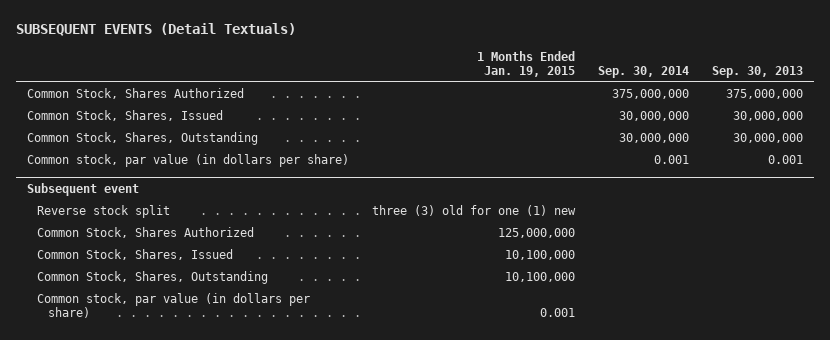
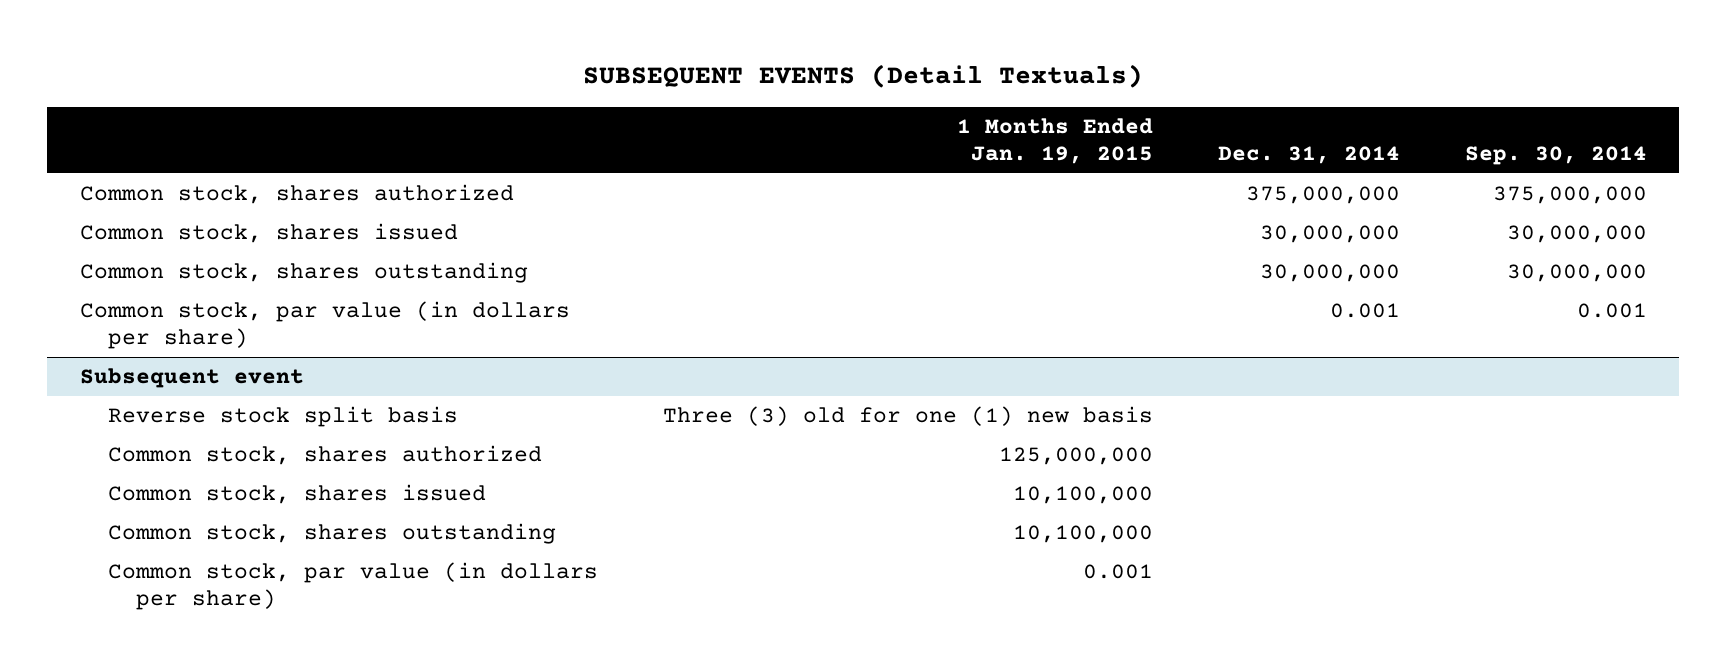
[711,65,803,78] Sep. 30, 2013 -> none
none -> [1217,145,1400,164] Dec. 31, 2014
[27,88,245,100] Common Stock, Shares Authorized -> [79,184,514,205] Common stock, shares authorized
[27,110,224,122] Common Stock, Shares, Issued -> [79,223,458,244] Common stock, shares issued
[27,132,259,146] Common Stock, Shares, Outstanding -> [79,262,528,284] Common stock, shares outstanding
[37,205,171,219] Reverse stock split -> [107,406,458,428] Reverse stock split basis
[372,205,577,217] three (3) old for one (1) new -> [662,406,1153,427] Three (3) old for one (1) new basis
[37,227,255,239] Common Stock, Shares Authorized -> [107,445,542,466] Common stock, shares authorized
[37,249,234,261] Common Stock, Shares, Issued -> [107,484,486,505] Common stock, shares issued
[37,271,269,285] Common Stock, Shares, Outstanding -> [107,523,556,545] Common stock, shares outstanding

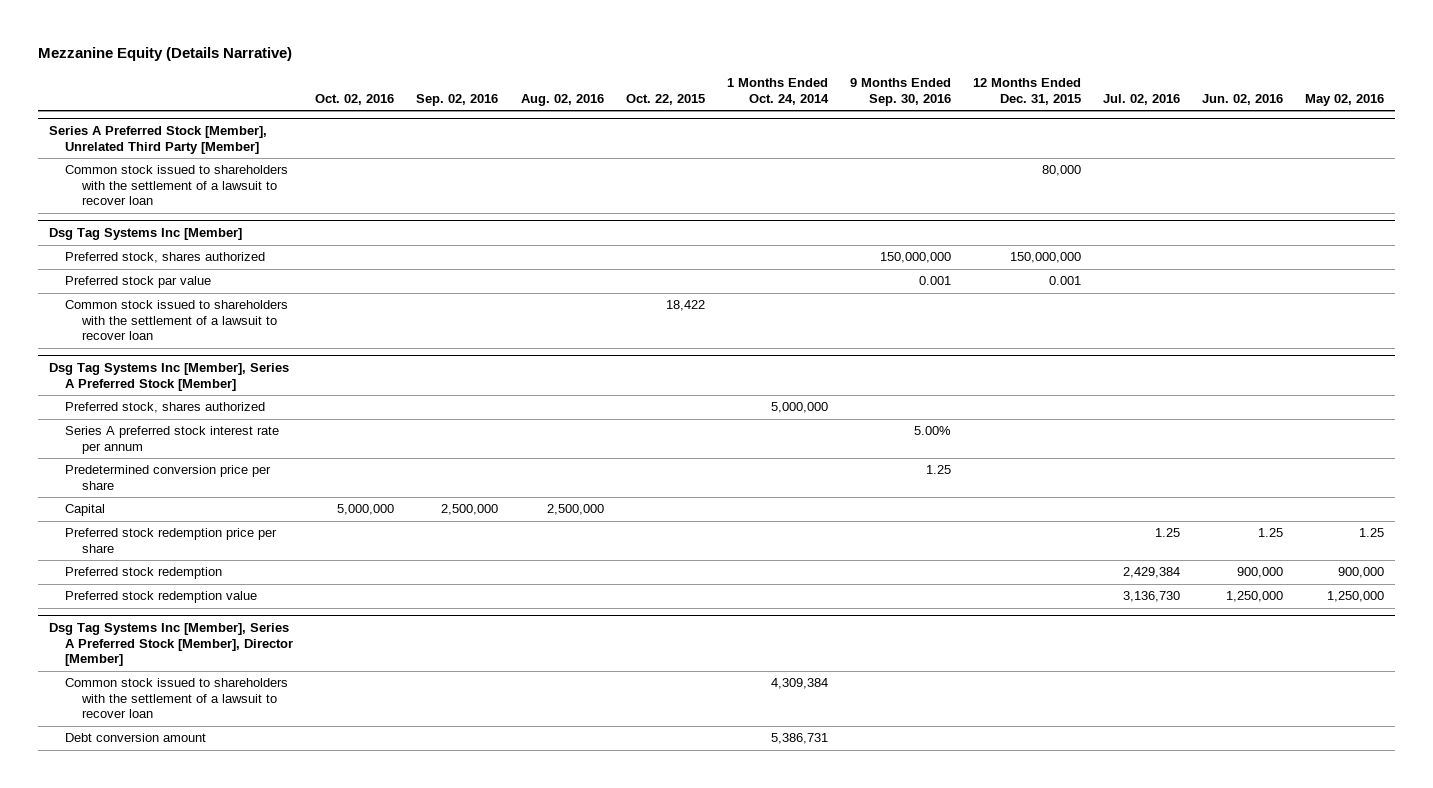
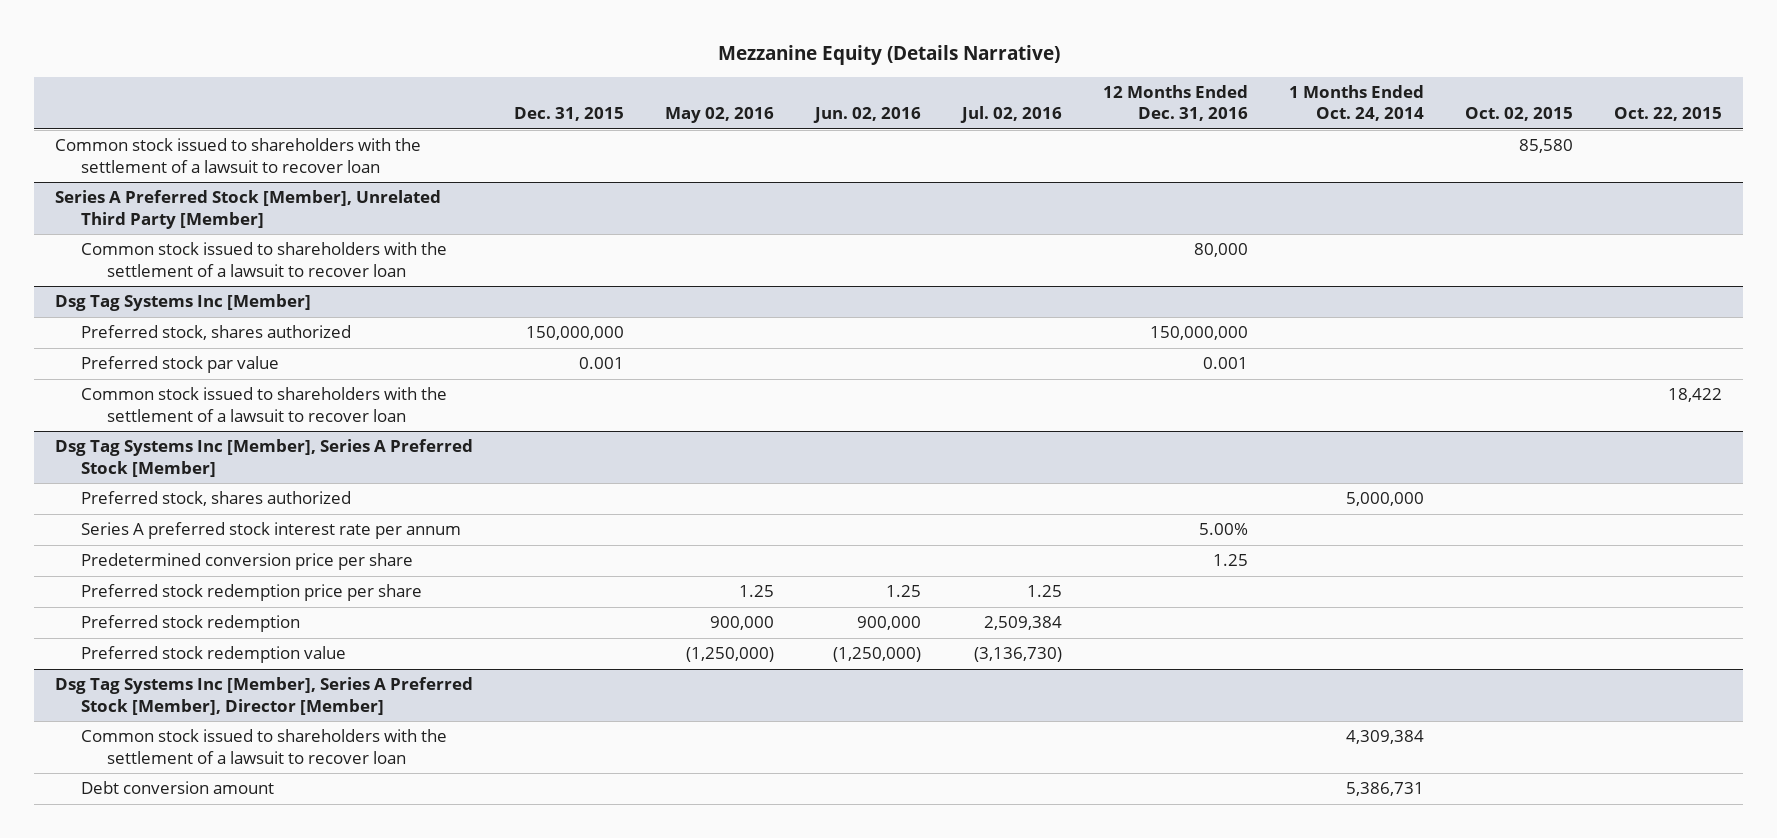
[315,93,395,105] Oct. 02, 2016 -> none
[416,93,499,106] Sep. 02, 2016 -> none
[520,93,604,106] Aug. 02, 2016 -> none
[849,78,951,106] 9 Months Ended Sep. 30, 2016 -> none
[972,78,1081,105] 12 Months Ended Dec. 31, 2015 -> none
none -> [514,107,625,122] Dec. 31, 2015
none -> [1103,85,1249,122] 12 Months Ended Dec. 31, 2016
none -> [1465,107,1574,122] Oct. 02, 2015
none -> [55,138,422,173] Common stock issued to shareholders with the settlement of a lawsuit to recover loan
[65,504,106,517] Capital -> none
[1122,567,1180,579] 2,429,384 -> [984,616,1063,631] 2,509,384
[1122,591,1180,603] 3,136,730 -> [974,647,1063,663] (3,136,730)
[1225,591,1283,603] 1,250,000 -> [833,647,922,663] (1,250,000)
[1326,591,1384,603] 1,250,000 -> [686,647,775,663] (1,250,000)

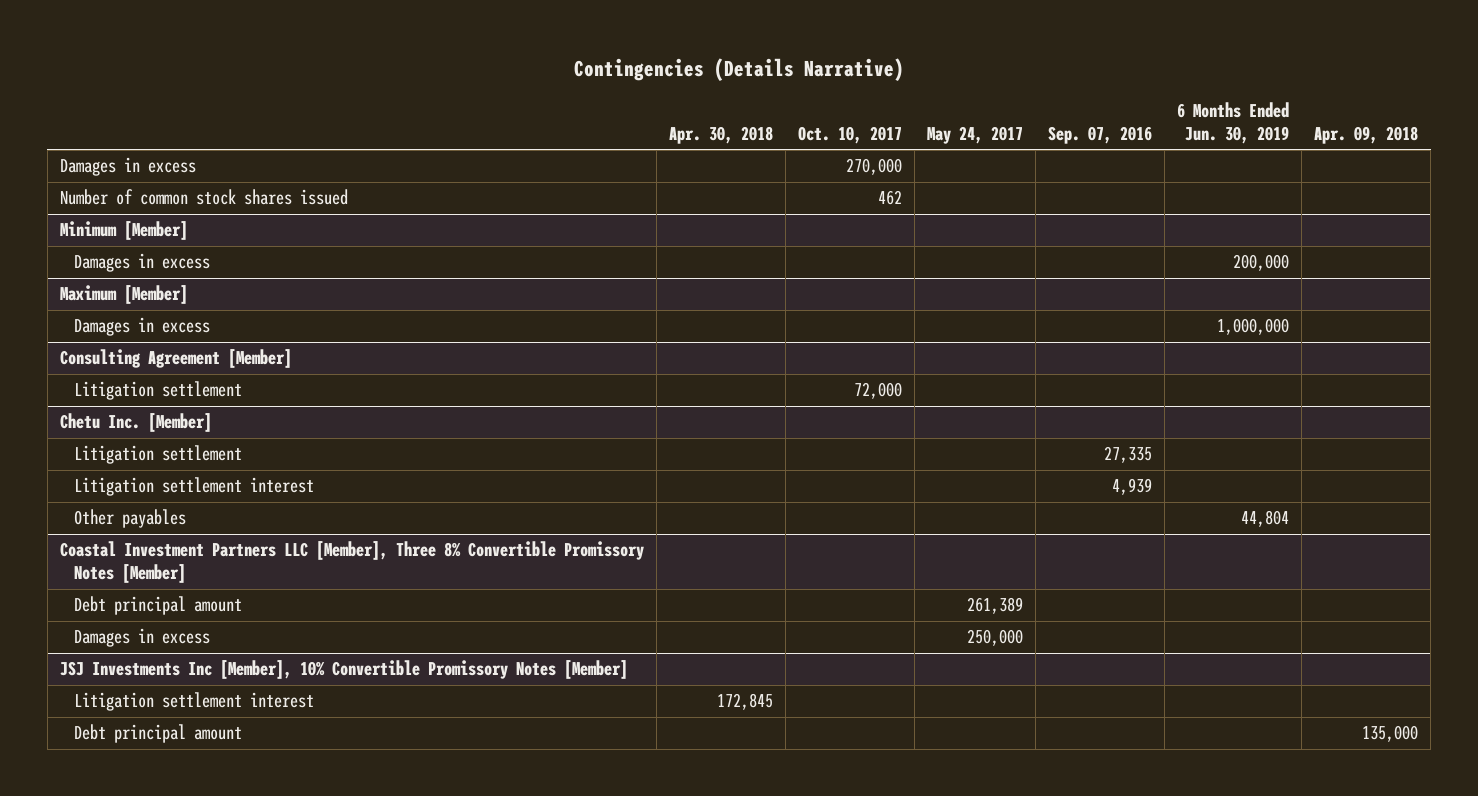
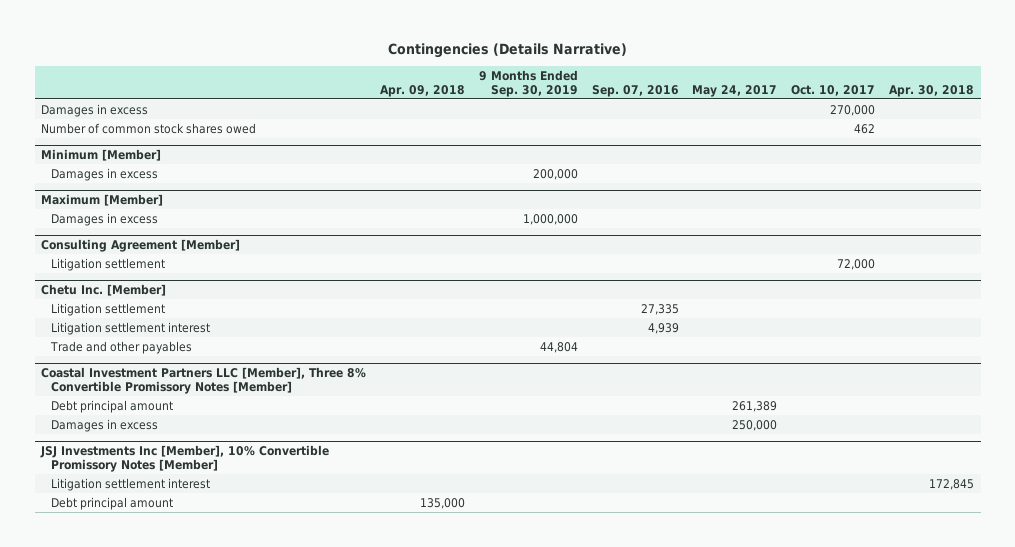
[1177,102,1290,145] 6 Months Ended Jun. 30, 2019 -> none
none -> [478,69,578,97] 9 Months Ended Sep. 30, 2019
[59,189,348,206] Number of common stock shares issued -> [41,122,257,134] Number of common stock shares owed
[73,509,186,529] Other payables -> [49,340,192,354] Trade and other payables

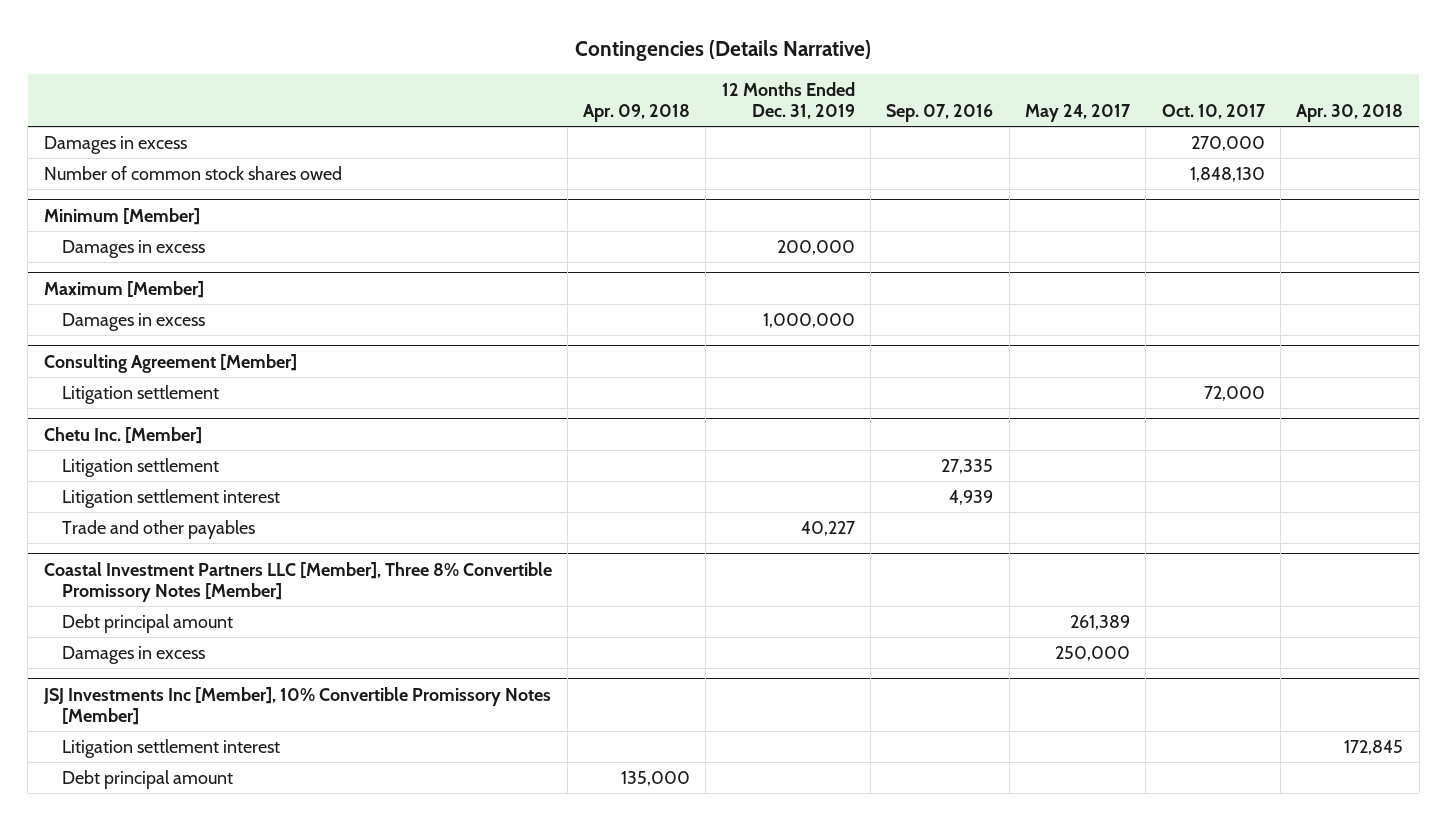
[478,69,578,97] 9 Months Ended Sep. 30, 2019 -> none
none -> [721,81,855,120] 12 Months Ended Dec. 31, 2019
[853,123,875,134] 462 -> [1189,166,1265,182] 1,848,130

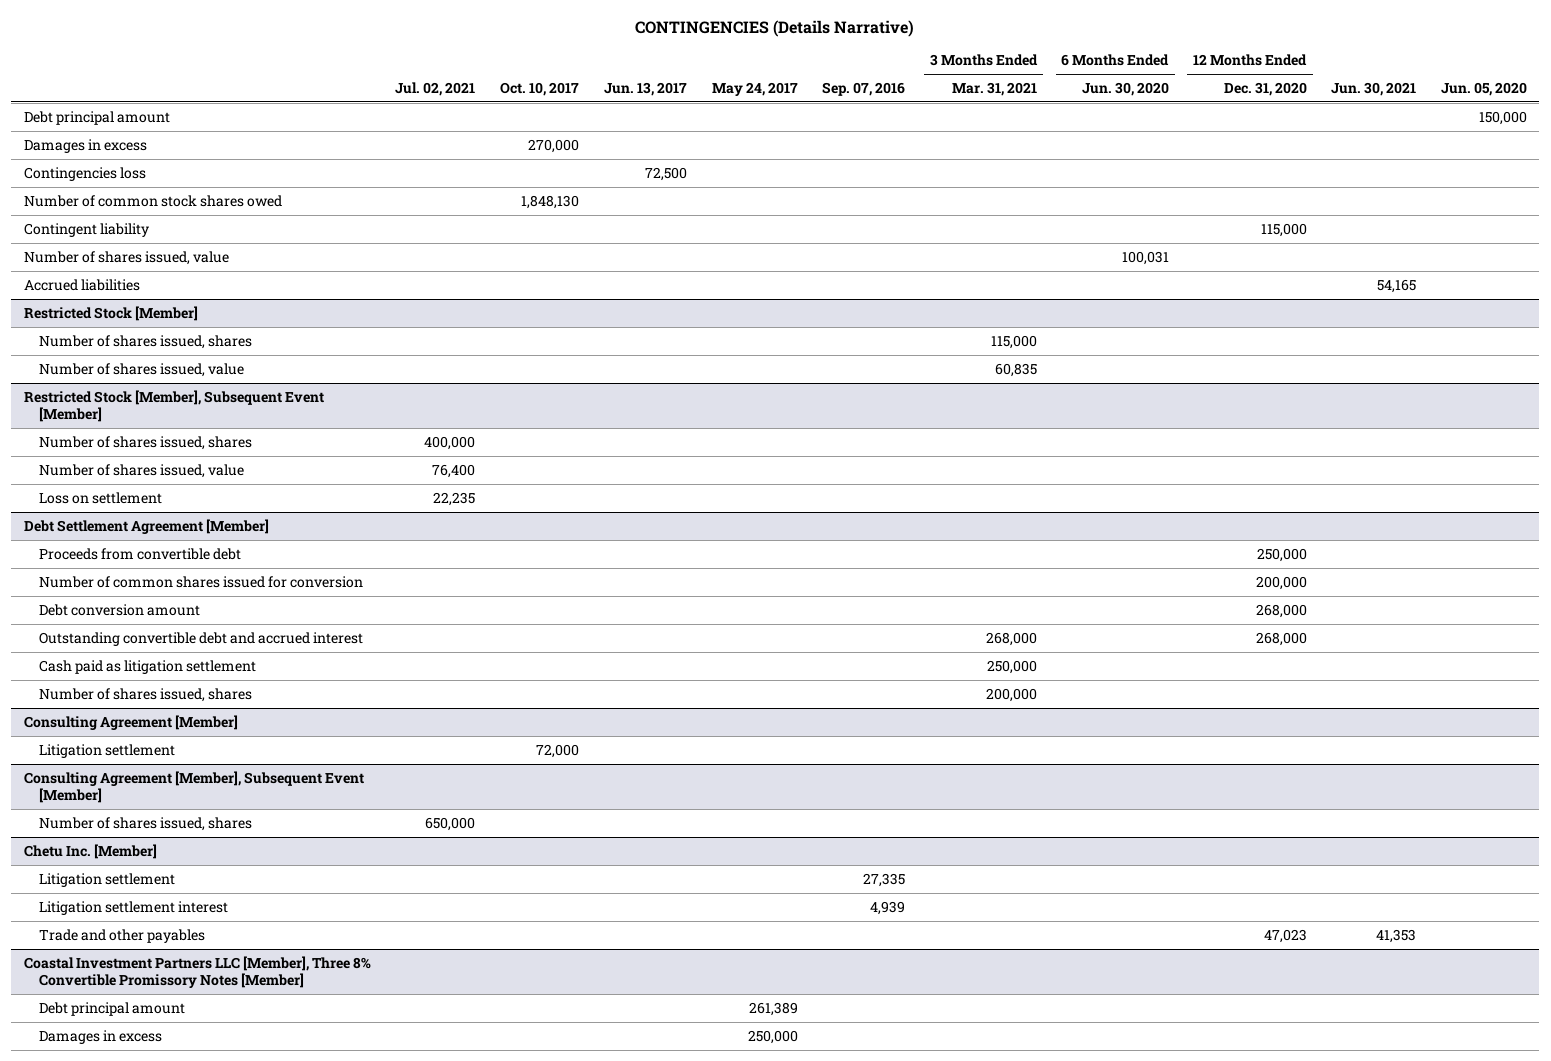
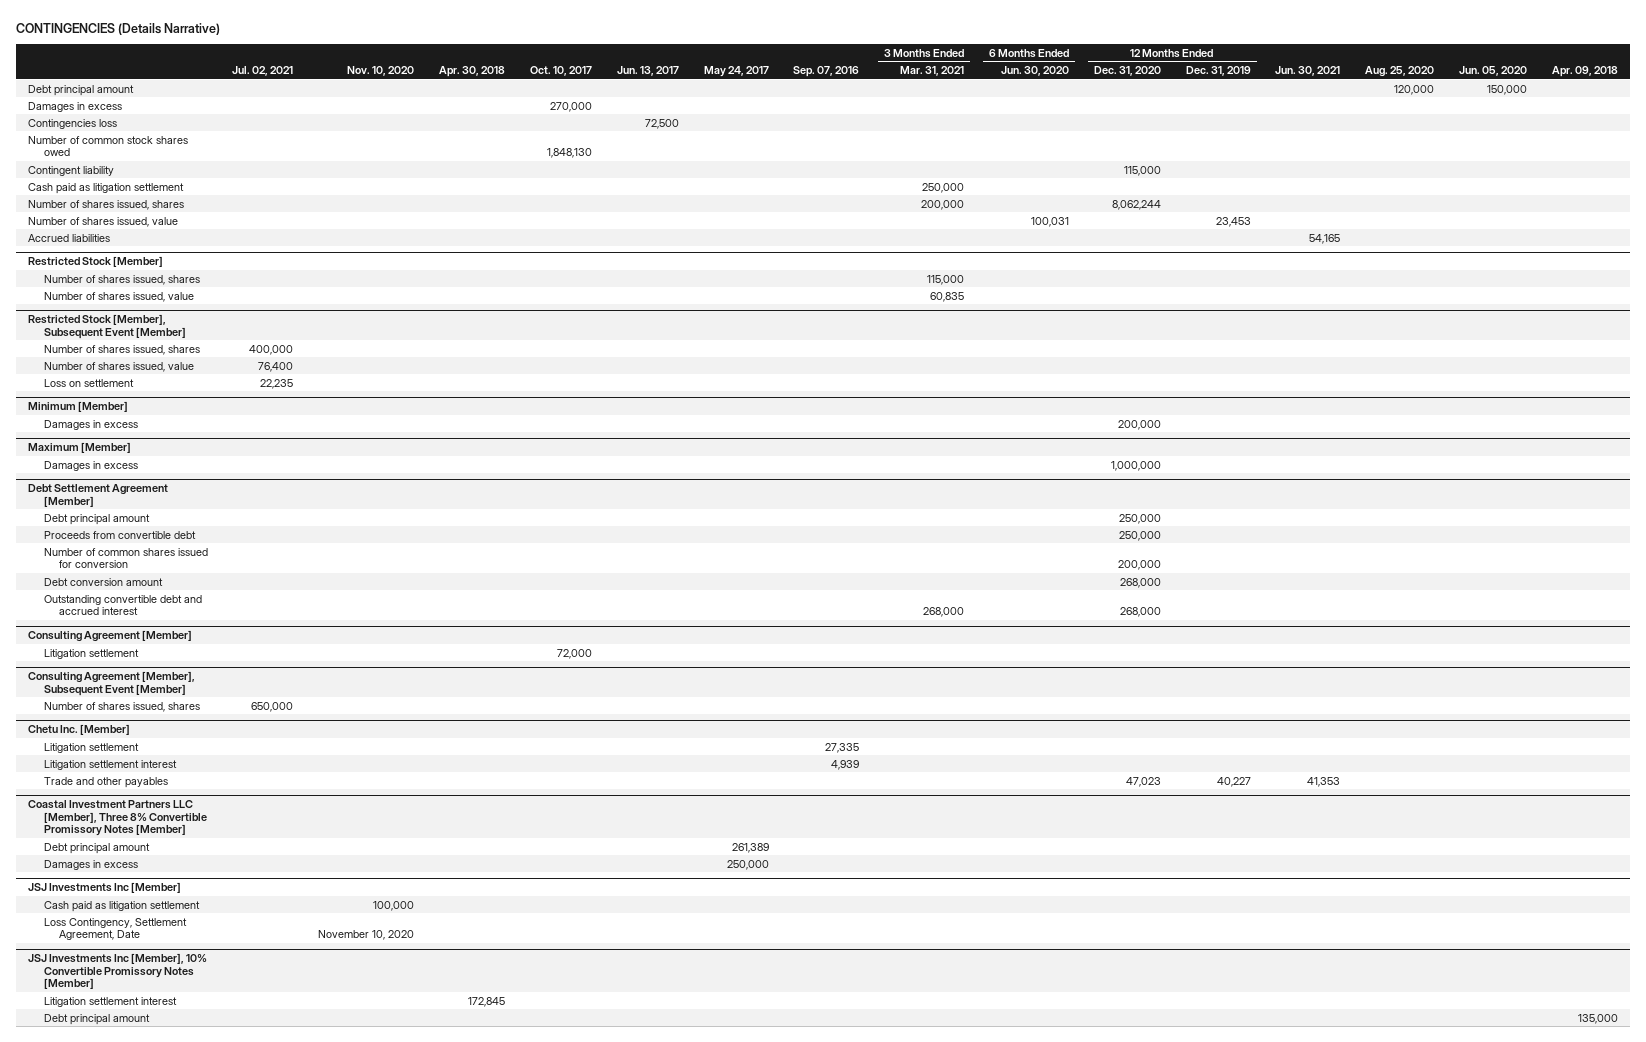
none -> [347,65,415,76] Nov. 10, 2020
none -> [439,65,506,77] Apr. 30, 2018
none -> [1185,65,1251,76] Dec. 31, 2019
none -> [1365,65,1435,77] Aug. 25, 2020
none -> [1551,65,1618,77] Apr. 09, 2018
none -> [28,182,185,194] Cash paid as litigation settlement
none -> [28,199,185,210] Number of shares issued, shares
none -> [28,400,129,412] Minimum [Member]
none -> [43,419,138,430] Damages in excess
none -> [28,441,132,453] Maximum [Member]
none -> [43,460,138,471] Damages in excess
none -> [43,513,150,525] Debt principal amount
[39,659,257,674] Cash paid as litigation settlement -> none
[39,687,253,702] Number of shares issued, shares -> none
none -> [28,881,182,893] JSJ Investments Inc [Member]
none -> [43,900,200,912] Cash paid as litigation settlement
none -> [43,917,187,941] Loss Contingency, Settlement Agreement, Date
none -> [28,952,208,990] JSJ Investments Inc [Member], 10% Convertible Promissory Notes [Member]
none -> [43,996,177,1007] Litigation settlement interest
none -> [43,1013,150,1025] Debt principal amount

